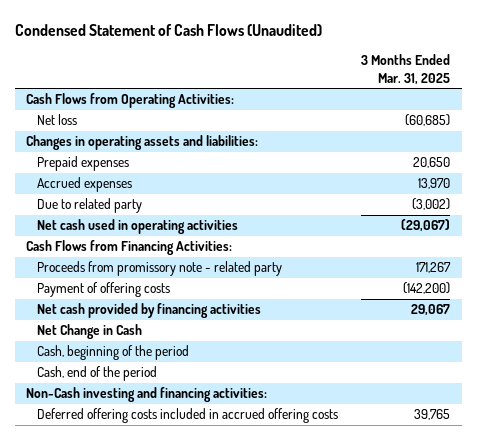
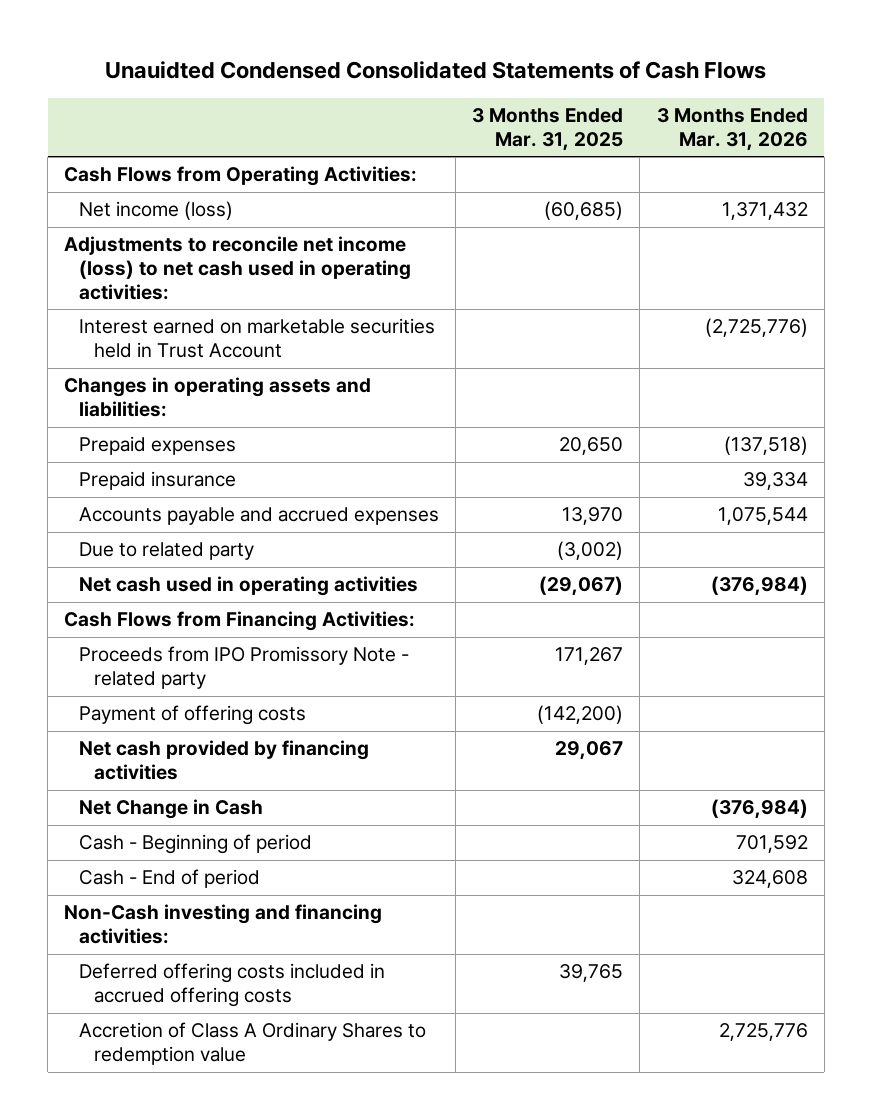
[14,24,322,37] Condensed Statement of Cash Flows (Unaudited) -> [104,61,766,80] Unauidted Condensed Consolidated Statements of Cash Flows
none -> [656,107,808,151] 3 Months Ended Mar. 31, 2026
[37,114,78,126] Net loss -> [79,201,234,221] Net income (loss)
none -> [64,236,412,301] Adjustments to reconcile net income (loss) to net cash used in operating activities:
none -> [79,318,436,359] Interest earned on marketable securities held in Trust Account
none -> [79,471,237,491] Prepaid insurance
[37,177,133,193] Accrued expenses -> [79,507,440,526] Accounts payable and accrued expenses
[37,261,283,277] Proceeds from promissory note - related party -> [79,646,410,690] Proceeds from IPO Promissory Note - related party
[37,345,190,361] Cash, beginning of the period -> [79,834,313,855] Cash - Beginning of period
[37,366,158,382] Cash, end of the period -> [79,869,261,889] Cash - End of period
none -> [79,1022,427,1066] Accretion of Class A Ordinary Shares to redemption value

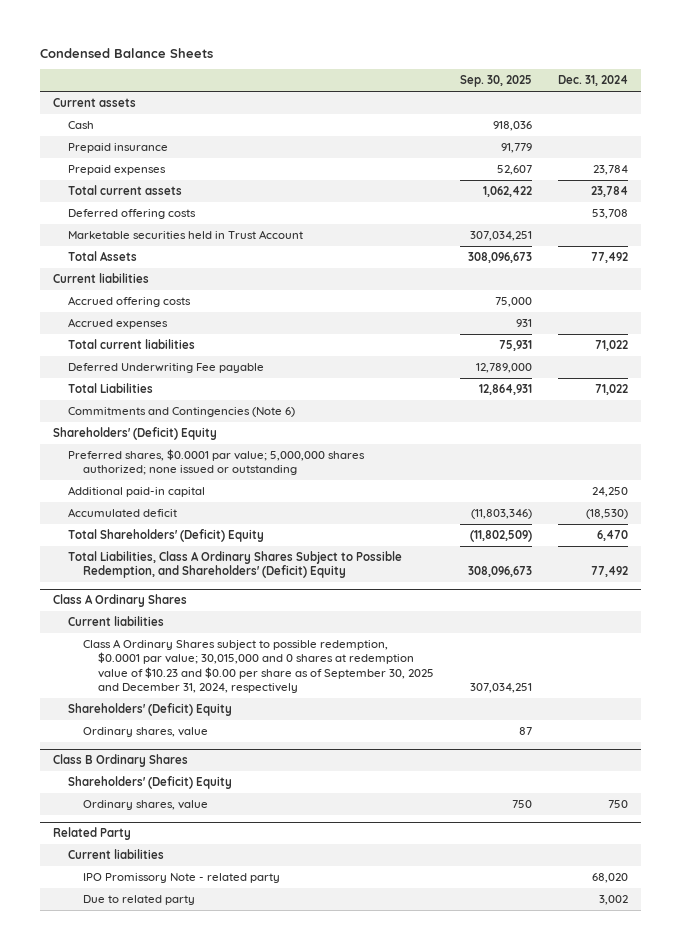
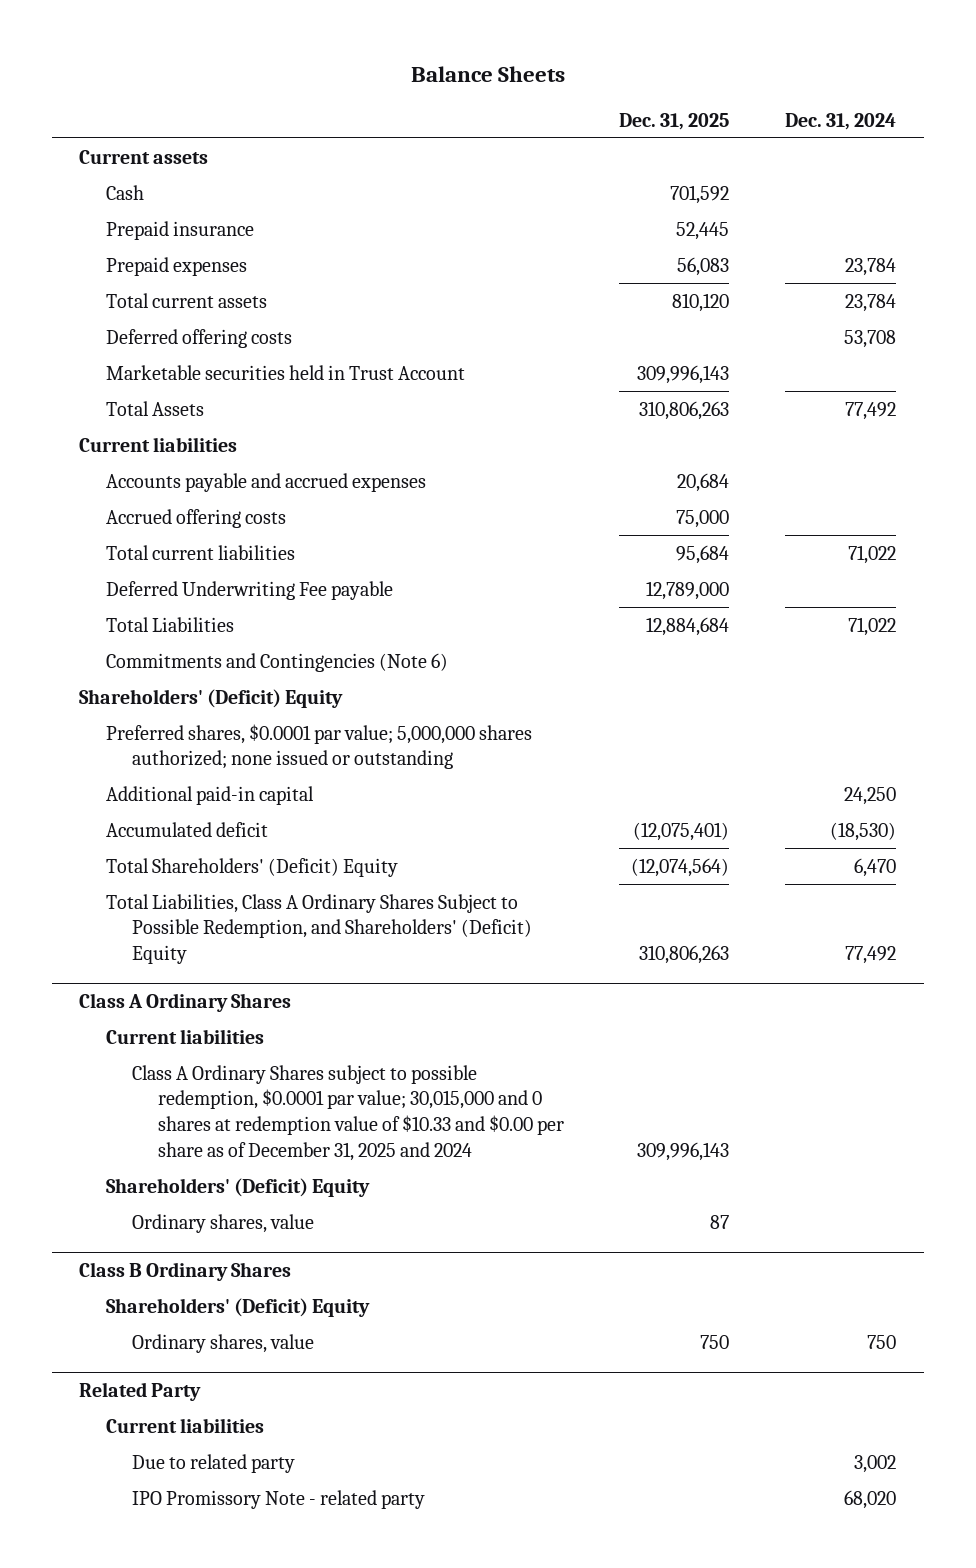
[39,47,213,58] Condensed Balance Sheets -> [410,66,565,83] Balance Sheets
[460,75,533,88] Sep. 30, 2025 -> none
none -> [619,112,730,130] Dec. 31, 2025
none -> [105,472,426,492] Accounts payable and accrued expenses
[67,318,168,330] Accrued expenses -> none
[82,639,434,694] Class A Ordinary Shares subject to possible redemption, $0.0001 par value; 30,015,000 and 0 shares at redemption value of $10.23 and $0.00 per share as of September 30, 2025 and December 31, 2024, respectively -> [131,1064,564,1161] Class A Ordinary Shares subject to possible redemption, $0.0001 par value; 30,015,000 and 0 shares at redemption value of $10.33 and $0.00 per share as of December 31, 2025 and 2024
[82,873,280,884] IPO Promissory Note - related party -> [131,1489,425,1509] IPO Promissory Note - related party

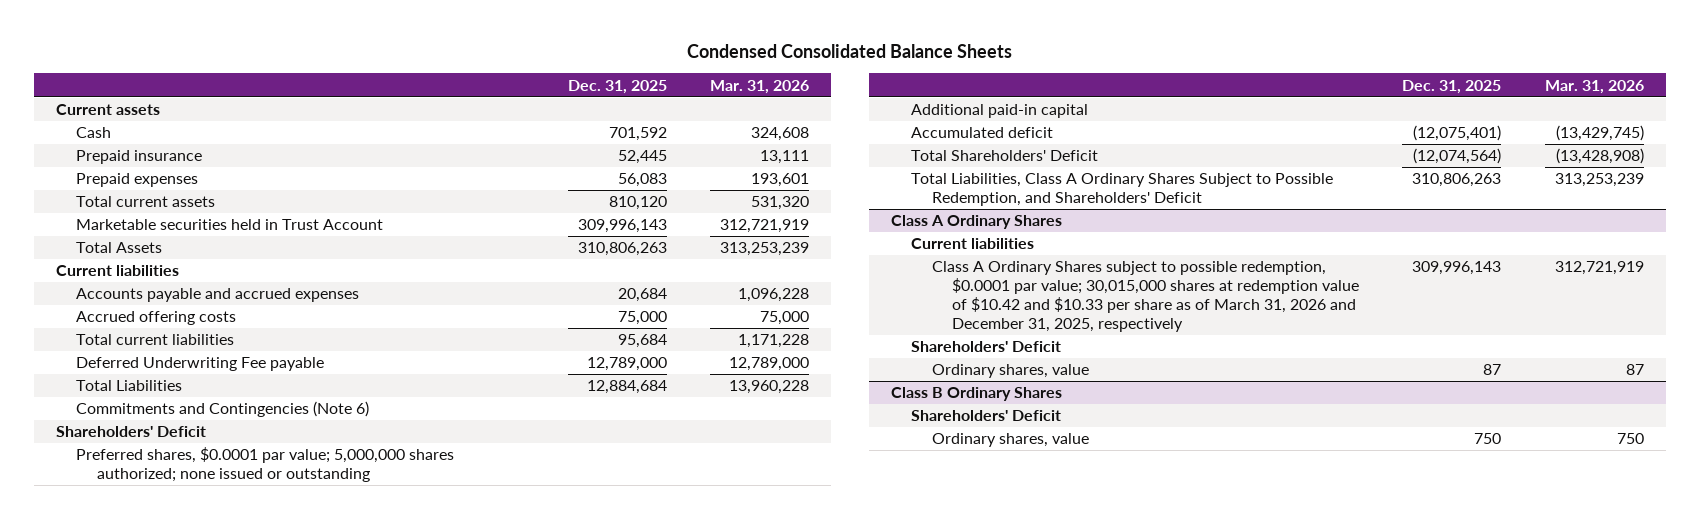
[410,66,565,83] Balance Sheets -> [686,44,1012,59] Condensed Consolidated Balance Sheets
[785,112,897,130] Dec. 31, 2024 -> none
none -> [710,79,810,94] Mar. 31, 2026
[105,328,292,348] Deferred offering costs -> none
[79,688,344,708] Shareholders' (Deficit) Equity -> [55,426,206,438] Shareholders' Deficit
[105,857,398,877] Total Shareholders' (Deficit) Equity -> [911,150,1099,162] Total Shareholders' Deficit
[105,893,532,964] Total Liabilities, Class A Ordinary Shares Subject to Possible Redemption, and Shareholders' (Deficit) Equity -> [911,173,1334,207] Total Liabilities, Class A Ordinary Shares Subject to Possible Redemption, and Shareholders' Deficit
[131,1064,564,1161] Class A Ordinary Shares subject to possible redemption, $0.0001 par value; 30,015,000 and 0 shares at redemption value of $10.33 and $0.00 per share as of December 31, 2025 and 2024 -> [931,261,1360,333] Class A Ordinary Shares subject to possible redemption, $0.0001 par value; 30,015,000 shares at redemption value of $10.42 and $10.33 per share as of March 31, 2026 and December 31, 2025, respectively
[105,1177,370,1197] Shareholders' (Deficit) Equity -> [911,341,1062,353] Shareholders' Deficit
[105,1297,370,1317] Shareholders' (Deficit) Equity -> [911,410,1062,422] Shareholders' Deficit
[79,1382,202,1402] Related Party -> none
[105,1417,264,1433] Current liabilities -> none
[131,1453,295,1473] Due to related party -> none
[131,1489,425,1509] IPO Promissory Note - related party -> none

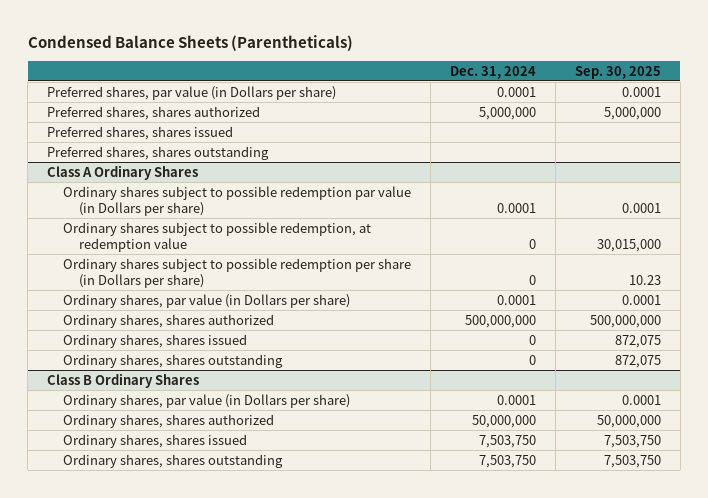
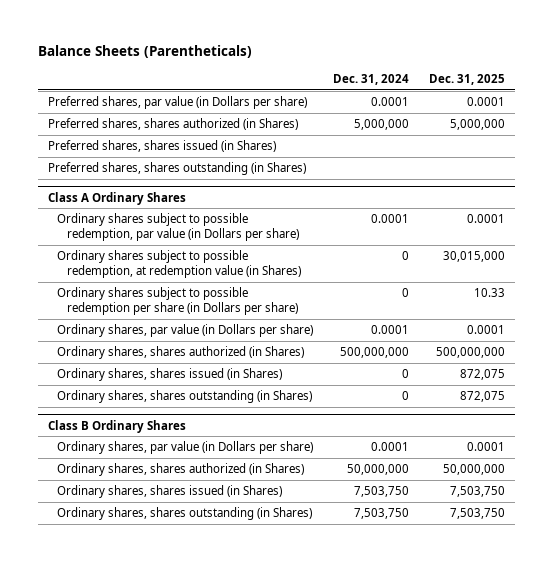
[27,34,353,51] Condensed Balance Sheets (Parentheticals) -> [37,44,252,58] Balance Sheets (Parentheticals)
[574,65,661,79] Sep. 30, 2025 -> none
none -> [428,73,505,85] Dec. 31, 2025
[46,105,260,120] Preferred shares, shares authorized -> [47,118,298,131] Preferred shares, shares authorized (in Shares)
[46,125,233,140] Preferred shares, shares issued -> [47,140,276,153] Preferred shares, shares issued (in Shares)
[46,145,269,160] Preferred shares, shares outstanding -> [47,162,306,176] Preferred shares, shares outstanding (in Shares)
[63,185,412,216] Ordinary shares subject to possible redemption par value (in Dollars per share) -> [57,213,299,242] Ordinary shares subject to possible redemption, par value (in Dollars per share)
[63,221,372,252] Ordinary shares subject to possible redemption, at redemption value -> [57,250,301,279] Ordinary shares subject to possible redemption, at redemption value (in Shares)
[63,313,275,328] Ordinary shares, shares authorized -> [57,346,305,360] Ordinary shares, shares authorized (in Shares)
[63,333,248,348] Ordinary shares, shares issued -> [57,368,283,382] Ordinary shares, shares issued (in Shares)
[63,353,284,368] Ordinary shares, shares outstanding -> [57,390,313,404] Ordinary shares, shares outstanding (in Shares)
[63,413,275,428] Ordinary shares, shares authorized -> [57,463,305,477] Ordinary shares, shares authorized (in Shares)
[63,433,248,448] Ordinary shares, shares issued -> [57,485,283,499] Ordinary shares, shares issued (in Shares)
[63,453,284,468] Ordinary shares, shares outstanding -> [57,507,313,521] Ordinary shares, shares outstanding (in Shares)

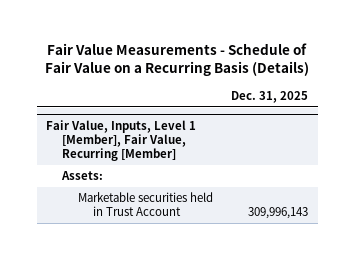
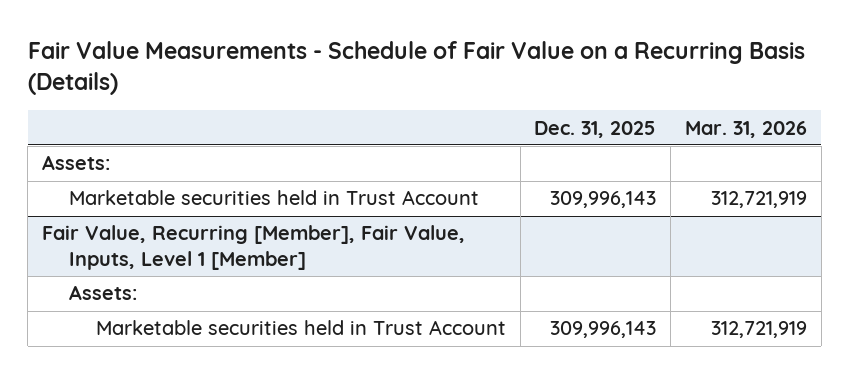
none -> [684,120,807,138] Mar. 31, 2026
[45,120,196,161] Fair Value, Inputs, Level 1 [Member], Fair Value, Recurring [Member] -> none
none -> [41,225,465,271] Fair Value, Recurring [Member], Fair Value, Inputs, Level 1 [Member]
none -> [68,285,137,301] Assets:
none -> [96,320,507,336] Marketable securities held in Trust Account

